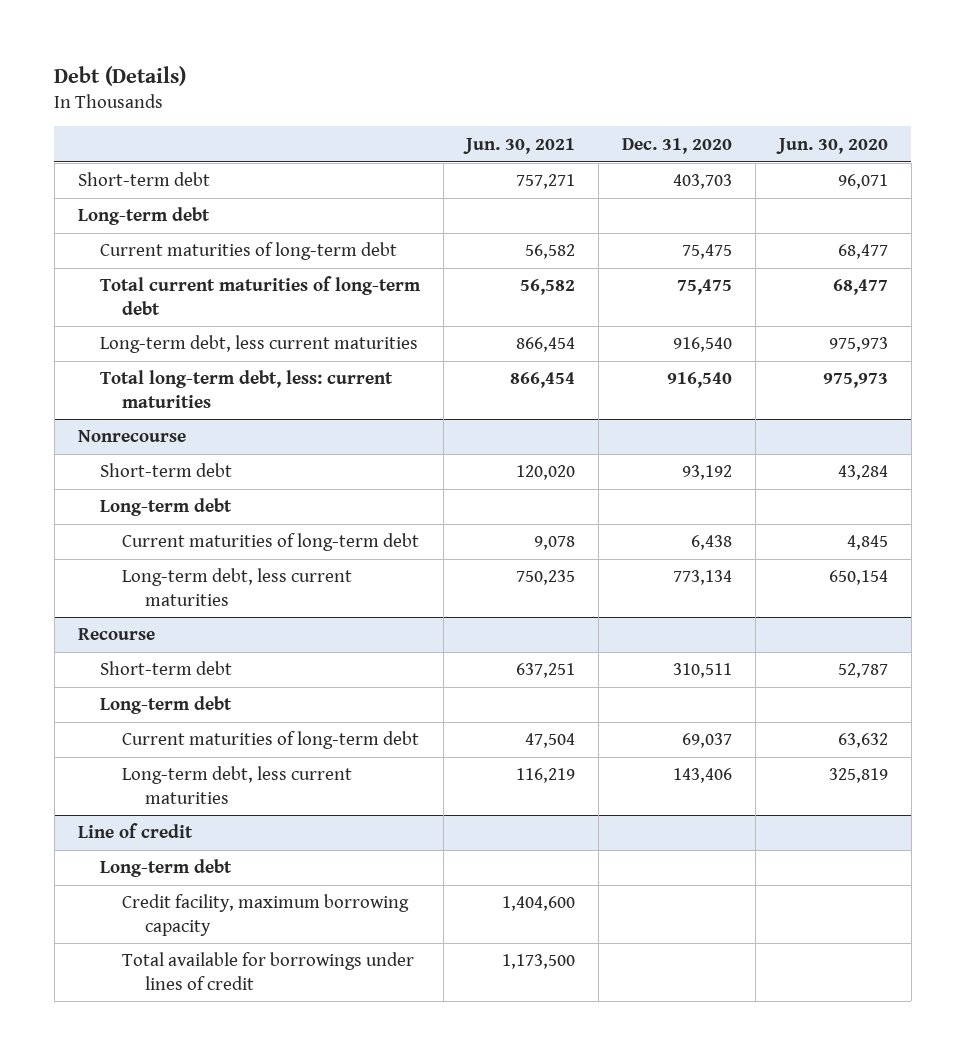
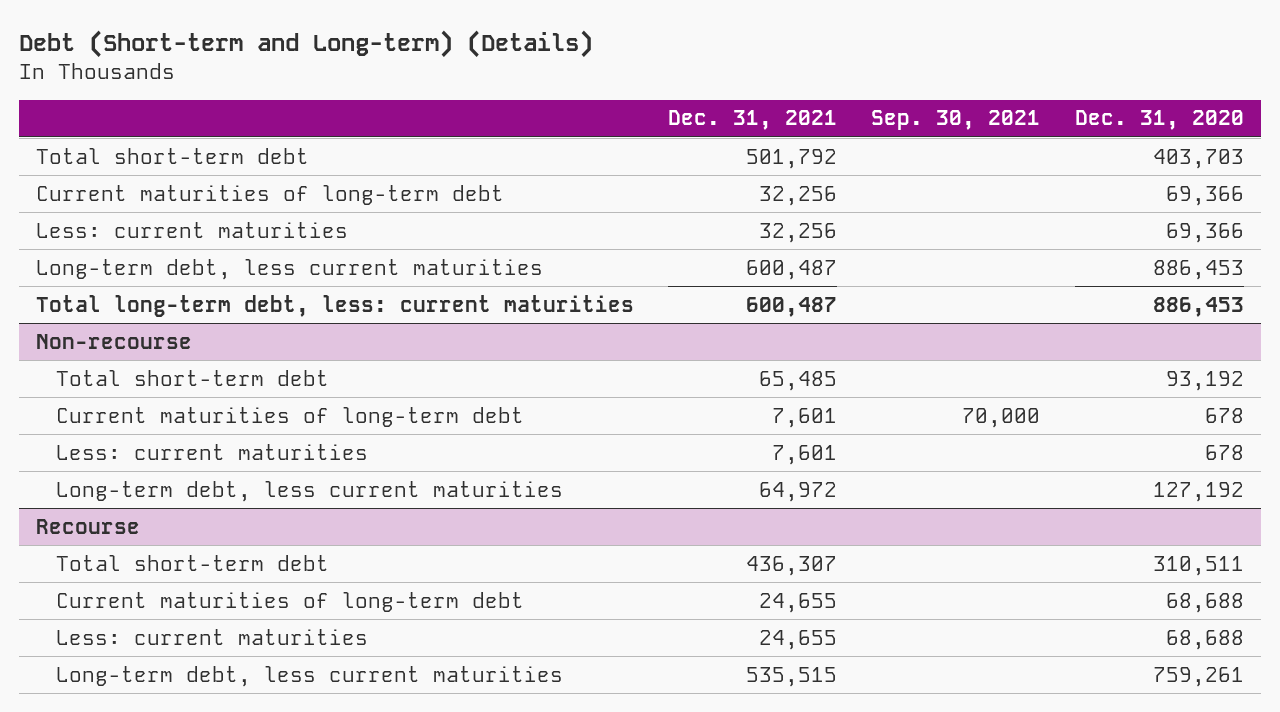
[54,65,187,86] Debt (Details) -> [18,29,593,58] Debt (Short-term and Long-term) (Details)
[463,137,576,154] Jun. 30, 2021 -> none
[775,137,888,154] Jun. 30, 2020 -> none
none -> [668,110,838,131] Dec. 31, 2021
none -> [871,110,1041,131] Sep. 30, 2021
[77,207,210,226] Long-term debt -> none
[99,498,232,517] Long-term debt -> none
[77,172,210,187] Short-term debt -> [35,147,309,164] Total short-term debt
[682,244,733,260] 75,475 -> [1165,185,1244,206] 69,366
[99,276,421,315] Total current maturities of long-term debt -> [35,221,348,238] Less: current maturities
[677,279,733,296] 75,475 -> [1165,222,1244,243] 69,366
[673,337,733,353] 916,540 -> [1152,259,1244,280] 886,453
[667,372,733,389] 916,540 -> [1152,296,1244,317] 886,453
[77,430,186,443] Nonrecourse -> [35,333,192,349] Non-recourse
[99,463,232,478] Short-term debt -> [56,369,330,386] Total short-term debt
[691,535,733,551] 6,438 -> [1204,407,1244,423] 678
none -> [56,443,369,460] Less: current maturities
[673,570,733,586] 773,134 -> [1152,481,1244,502] 127,192
[99,696,232,715] Long-term debt -> none
[77,823,193,839] Line of credit -> none
[99,859,232,878] Long-term debt -> none
[122,894,410,936] Credit facility, maximum borrowing capacity -> none
[122,952,415,990] Total available for borrowings under lines of credit -> none
[99,661,232,676] Short-term debt -> [56,554,330,571] Total short-term debt
[682,733,733,749] 69,037 -> [1165,592,1244,613] 68,688
none -> [56,628,369,645] Less: current maturities
[673,768,733,784] 143,406 -> [1152,666,1244,687] 759,261

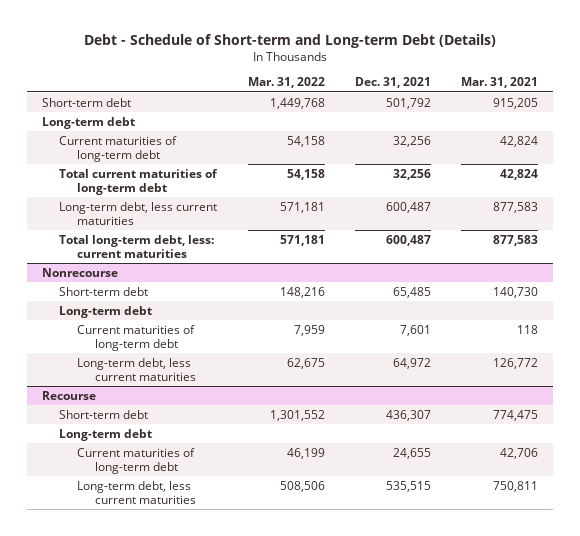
[18,29,593,58] Debt (Short-term and Long-term) (Details) -> [84,34,497,49] Debt - Schedule of Short-term and Long-term Debt (Details)
[871,110,1041,131] Sep. 30, 2021 -> none
[1074,110,1244,131] Dec. 31, 2020 -> none
none -> [247,77,325,89] Mar. 31, 2022
none -> [461,77,539,89] Mar. 31, 2021
[35,147,309,164] Total short-term debt -> [41,97,131,107] Short-term debt
none -> [41,116,135,129] Long-term debt
[35,221,348,238] Less: current maturities -> [59,168,219,195] Total current maturities of long-term debt
[35,333,192,349] Non-recourse -> [41,267,118,277] Nonrecourse
[56,369,330,386] Total short-term debt -> [59,286,149,296] Short-term debt
none -> [59,305,153,318] Long-term debt
[56,443,369,460] Less: current maturities -> none
[56,554,330,571] Total short-term debt -> [59,409,149,419] Short-term debt
none -> [59,428,153,441] Long-term debt
[56,628,369,645] Less: current maturities -> none

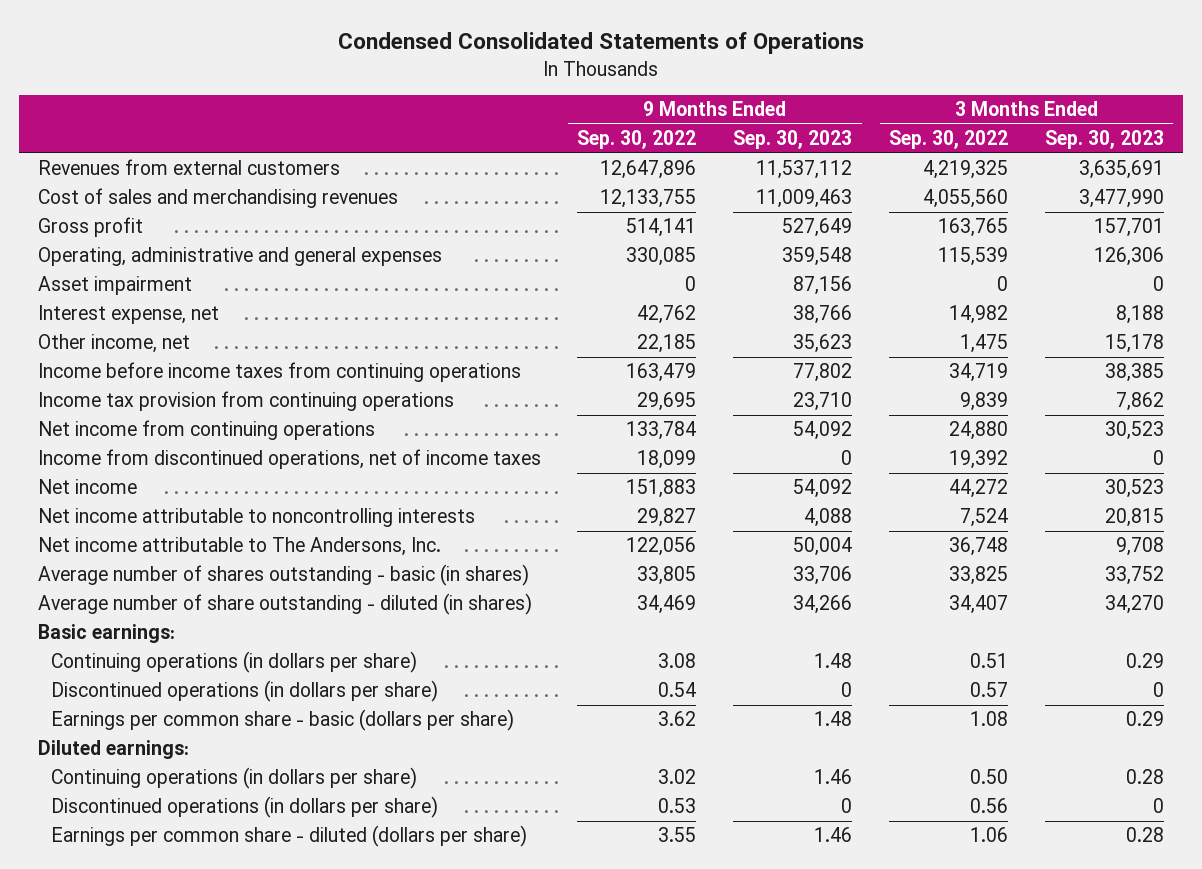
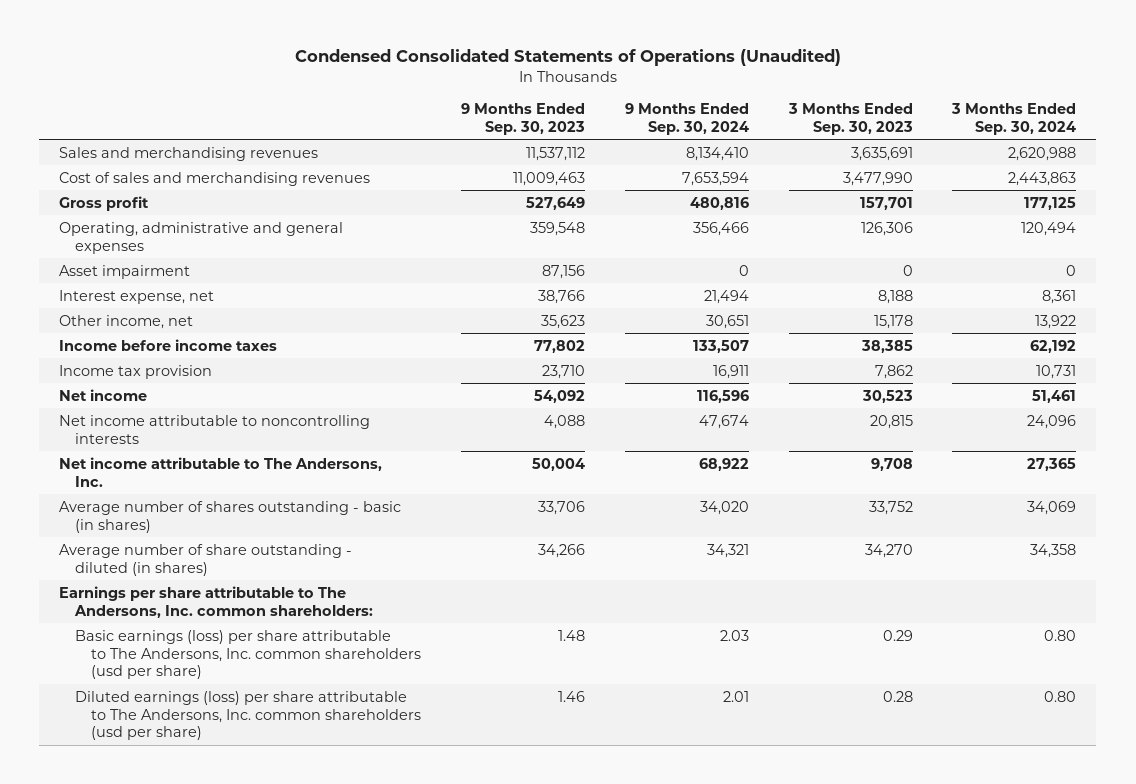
[337,32,864,55] Condensed Consolidated Statements of Operations -> [294,48,841,66] Condensed Consolidated Statements of Operations (Unaudited)
[577,130,697,150] Sep. 30, 2022 -> none
[889,130,1009,150] Sep. 30, 2022 -> none
none -> [624,102,749,135] 9 Months Ended Sep. 30, 2024
none -> [951,102,1077,135] 3 Months Ended Sep. 30, 2024
[37,159,340,176] Revenues from external customers -> [59,146,319,161] Sales and merchandising revenues
[37,420,375,441] Net income from continuing operations -> none
[37,449,541,470] Income from discontinued operations, net of income taxes -> none
[37,362,521,383] Income before income taxes from continuing operations -> [59,338,278,351] Income before income taxes
[37,391,454,412] Income tax provision from continuing operations -> [59,364,213,379] Income tax provision
[37,624,175,644] Basic earnings: -> none
[51,651,418,674] Continuing operations (in dollars per share) -> none
[51,680,439,703] Discontinued operations (in dollars per share) -> none
[37,740,189,760] Diluted earnings: -> none
[51,767,418,790] Continuing operations (in dollars per share) -> none
[51,796,439,819] Discontinued operations (in dollars per share) -> none
none -> [59,585,374,618] Earnings per share attributable to The Andersons, Inc. common shareholders:
[51,709,515,732] Earnings per common share - basic (dollars per share) -> [75,629,422,680] Basic earnings (loss) per share attributable to The Andersons, Inc. common shareholders (usd per share)
[51,825,528,848] Earnings per common share - diluted (dollars per share) -> [75,690,422,741] Diluted earnings (loss) per share attributable to The Andersons, Inc. common shareholders (usd per share)

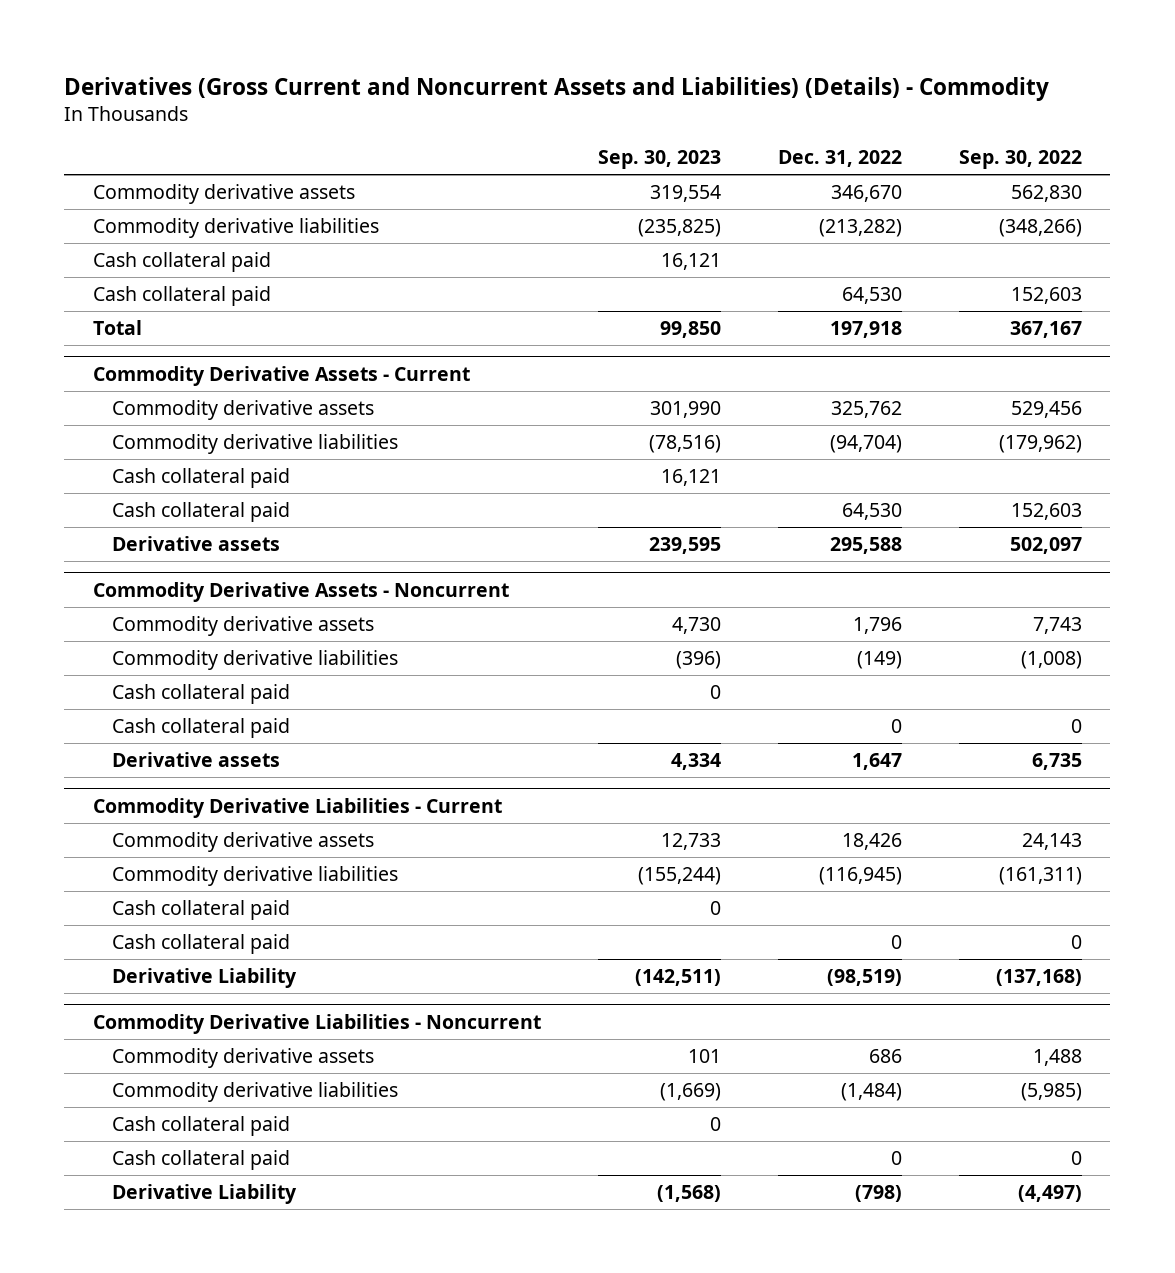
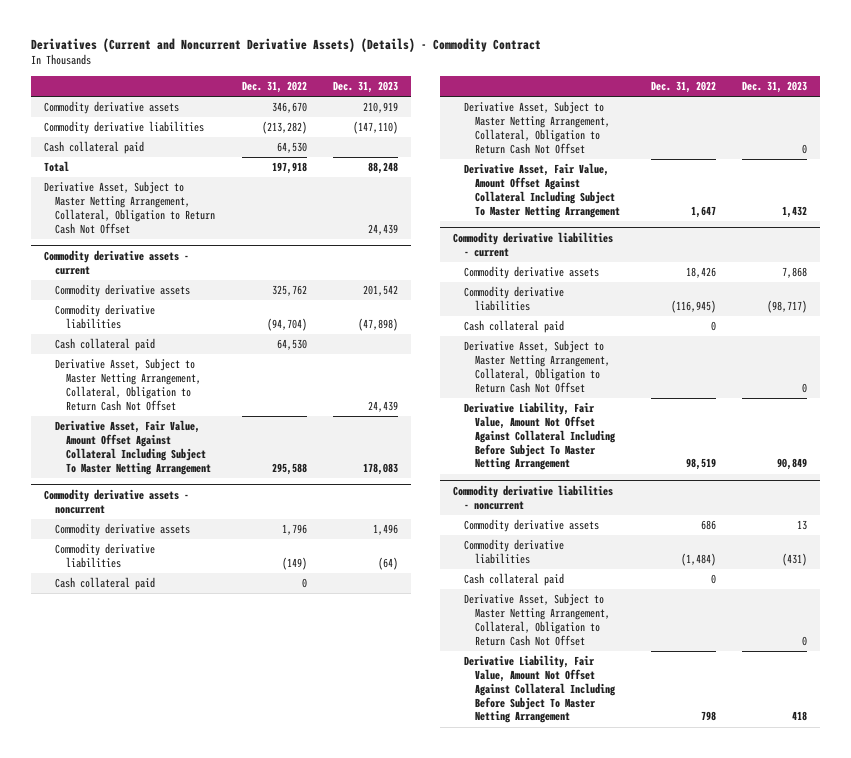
[64,76,1050,101] Derivatives (Gross Current and Noncurrent Assets and Liabilities) (Details) - Commodity -> [30,37,541,52] Derivatives (Current and Noncurrent Derivative Assets) (Details) - Commodity Contract
[597,150,721,170] Sep. 30, 2023 -> none
[958,150,1082,170] Sep. 30, 2022 -> none
none -> [333,80,399,93] Dec. 31, 2023
[92,252,271,273] Cash collateral paid -> none
none -> [44,181,215,234] Derivative Asset, Subject to Master Netting Arrangement, Collateral, Obligation to Return Cash Not Offset
[92,365,470,386] Commodity Derivative Assets - Current -> [44,250,190,275] Commodity derivative assets - current
[111,468,290,489] Cash collateral paid -> none
none -> [54,358,201,411] Derivative Asset, Subject to Master Netting Arrangement, Collateral, Obligation to Return Cash Not Offset
[111,536,280,552] Derivative assets -> [54,420,211,475] Derivative Asset, Fair Value, Amount Offset Against Collateral Including Subject To Master Netting Arrangement
[92,581,509,602] Commodity Derivative Assets - Noncurrent -> [44,489,190,514] Commodity derivative assets - noncurrent
[111,684,290,705] Cash collateral paid -> none
none -> [463,101,610,154] Derivative Asset, Subject to Master Netting Arrangement, Collateral, Obligation to Return Cash Not Offset
[111,752,280,768] Derivative assets -> [463,163,620,218] Derivative Asset, Fair Value, Amount Offset Against Collateral Including Subject To Master Netting Arrangement
[92,797,502,818] Commodity Derivative Liabilities - Current -> [453,232,614,257] Commodity derivative liabilities - current
[111,900,290,921] Cash collateral paid -> none
[111,968,297,989] Derivative Liability -> none
none -> [463,340,610,393] Derivative Asset, Subject to Master Netting Arrangement, Collateral, Obligation to Return Cash Not Offset
none -> [463,402,616,471] Derivative Liability, Fair Value, Amount Not Offset Against Collateral Including Before Subject To Master Netting Arrangement
[92,1013,541,1034] Commodity Derivative Liabilities - Noncurrent -> [453,485,614,510] Commodity derivative liabilities - noncurrent
[111,1116,290,1137] Cash collateral paid -> none
[111,1184,297,1205] Derivative Liability -> none
none -> [463,593,610,646] Derivative Asset, Subject to Master Netting Arrangement, Collateral, Obligation to Return Cash Not Offset
none -> [463,655,616,724] Derivative Liability, Fair Value, Amount Not Offset Against Collateral Including Before Subject To Master Netting Arrangement

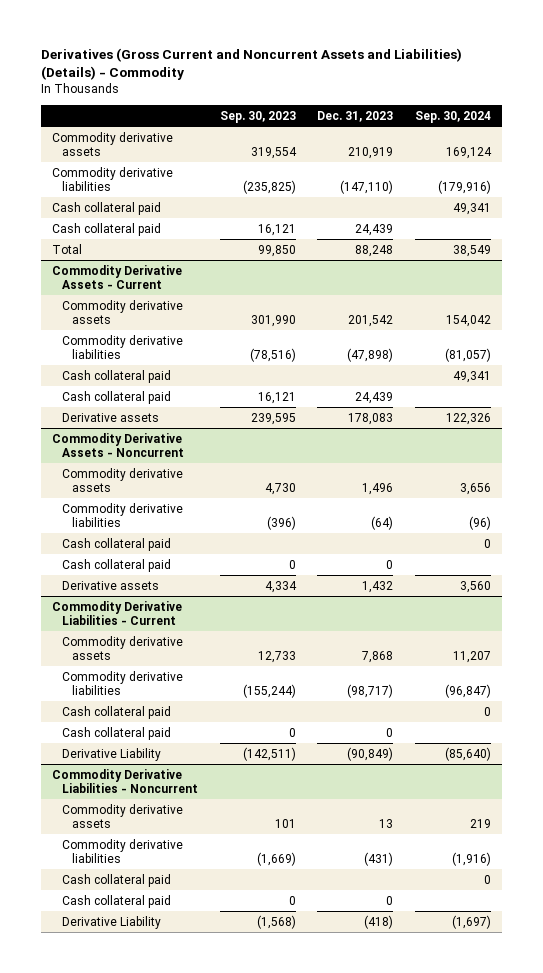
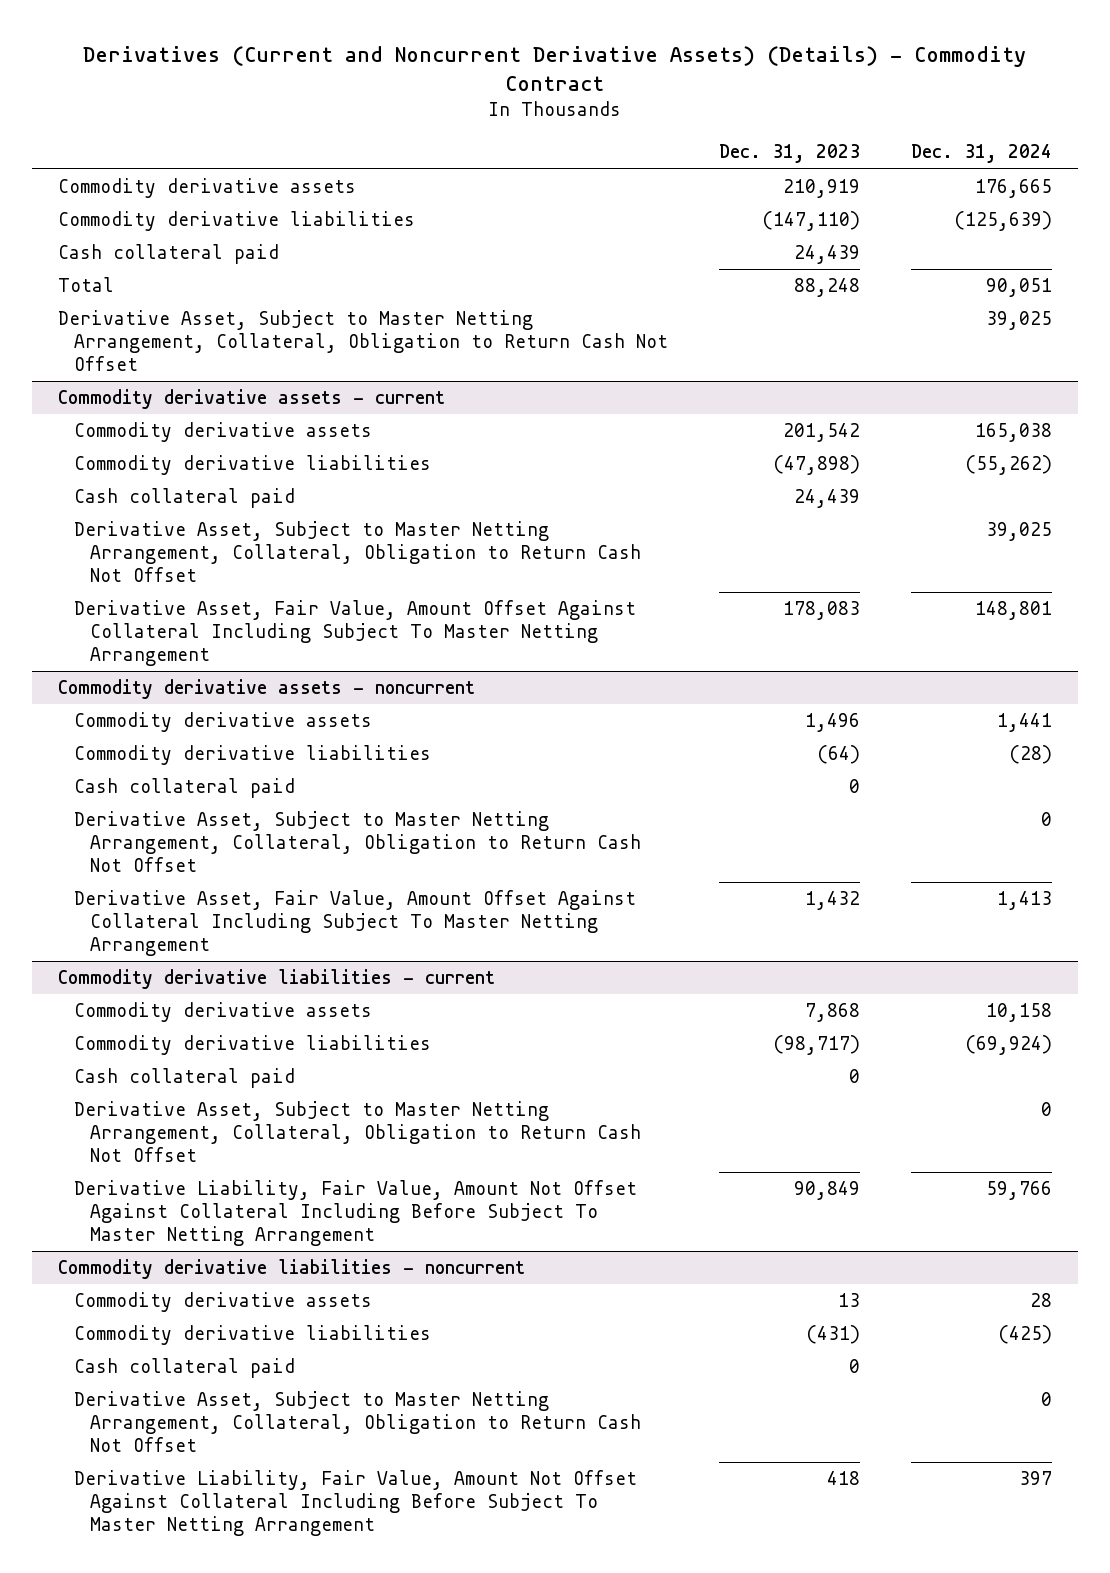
[40,48,462,81] Derivatives (Gross Current and Noncurrent Assets and Liabilities) (Details) - Commodity -> [83,45,1027,91] Derivatives (Current and Noncurrent Derivative Assets) (Details) - Commodity Contract
[219,110,296,123] Sep. 30, 2023 -> none
[414,110,491,123] Sep. 30, 2024 -> none
none -> [911,144,1053,164] Dec. 31, 2024
[51,201,161,215] Cash collateral paid -> none
none -> [57,310,668,372] Derivative Asset, Subject to Master Netting Arrangement, Collateral, Obligation to Return Cash Not Offset
[51,264,182,289] Commodity Derivative Assets - Current -> [57,389,445,410] Commodity derivative assets - current
[61,369,171,383] Cash collateral paid -> none
none -> [73,521,642,583] Derivative Asset, Subject to Master Netting Arrangement, Collateral, Obligation to Return Cash Not Offset
[61,412,159,422] Derivative assets -> [73,600,636,667] Derivative Asset, Fair Value, Amount Offset Against Collateral Including Subject To Master Netting Arrangement
[51,432,184,457] Commodity Derivative Assets - Noncurrent -> [57,679,475,700] Commodity derivative assets - noncurrent
[61,537,171,551] Cash collateral paid -> none
none -> [73,811,642,873] Derivative Asset, Subject to Master Netting Arrangement, Collateral, Obligation to Return Cash Not Offset
[61,580,159,590] Derivative assets -> [73,890,636,957] Derivative Asset, Fair Value, Amount Offset Against Collateral Including Subject To Master Netting Arrangement
[51,600,182,625] Commodity Derivative Liabilities - Current -> [57,969,495,990] Commodity derivative liabilities - current
[61,705,171,719] Cash collateral paid -> none
[61,747,161,761] Derivative Liability -> none
none -> [73,1101,642,1163] Derivative Asset, Subject to Master Netting Arrangement, Collateral, Obligation to Return Cash Not Offset
none -> [73,1180,637,1247] Derivative Liability, Fair Value, Amount Not Offset Against Collateral Including Before Subject To Master Netting Arrangement
[51,768,198,793] Commodity Derivative Liabilities - Noncurrent -> [57,1259,525,1280] Commodity derivative liabilities - noncurrent
[61,873,171,887] Cash collateral paid -> none
[61,915,161,929] Derivative Liability -> none
none -> [73,1391,642,1453] Derivative Asset, Subject to Master Netting Arrangement, Collateral, Obligation to Return Cash Not Offset
none -> [73,1470,637,1537] Derivative Liability, Fair Value, Amount Not Offset Against Collateral Including Before Subject To Master Netting Arrangement

